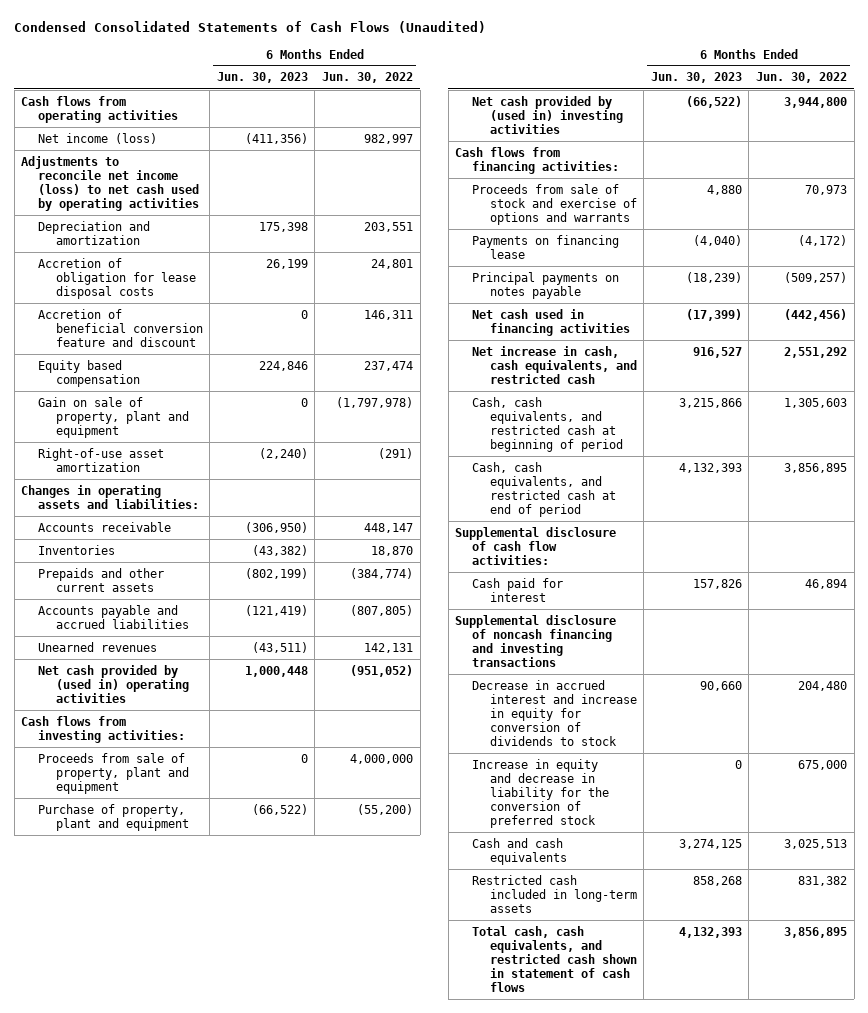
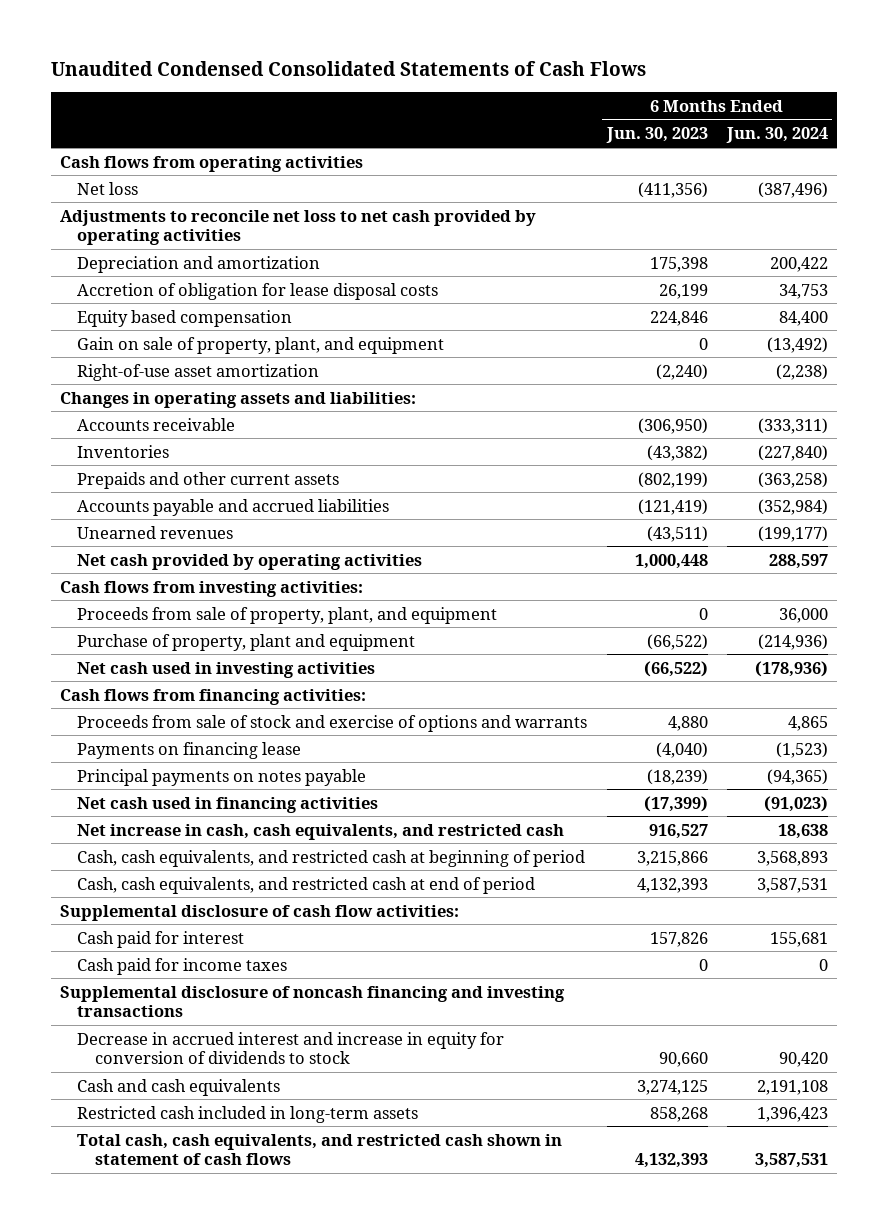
[14,20,487,33] Condensed Consolidated Statements of Cash Flows (Unaudited) -> [50,60,646,76] Unaudited Condensed Consolidated Statements of Cash Flows
[321,72,413,84] Jun. 30, 2022 -> none
none -> [725,127,828,144] Jun. 30, 2024
[38,132,158,144] Net income (loss) -> [77,181,139,195] Net loss
[21,155,200,211] Adjustments to reconcile net income (loss) to net cash used by operating activities -> [60,209,537,245] Adjustments to reconcile net loss to net cash provided by operating activities
[38,308,203,347] Accretion of beneficial conversion feature and discount -> none
[38,396,189,438] Gain on sale of property, plant and equipment -> [77,336,445,354] Gain on sale of property, plant, and equipment
[38,664,189,703] Net cash provided by (used in) operating activities -> [77,553,423,570] Net cash provided by operating activities
[38,752,189,794] Proceeds from sale of property, plant and equipment -> [77,606,498,624] Proceeds from sale of property, plant, and equipment
[472,95,623,134] Net cash provided by (used in) investing activities -> [77,661,376,678] Net cash used in investing activities
none -> [77,957,288,975] Cash paid for income taxes
[472,758,609,828] Increase in equity and decrease in liability for the conversion of preferred stock -> none

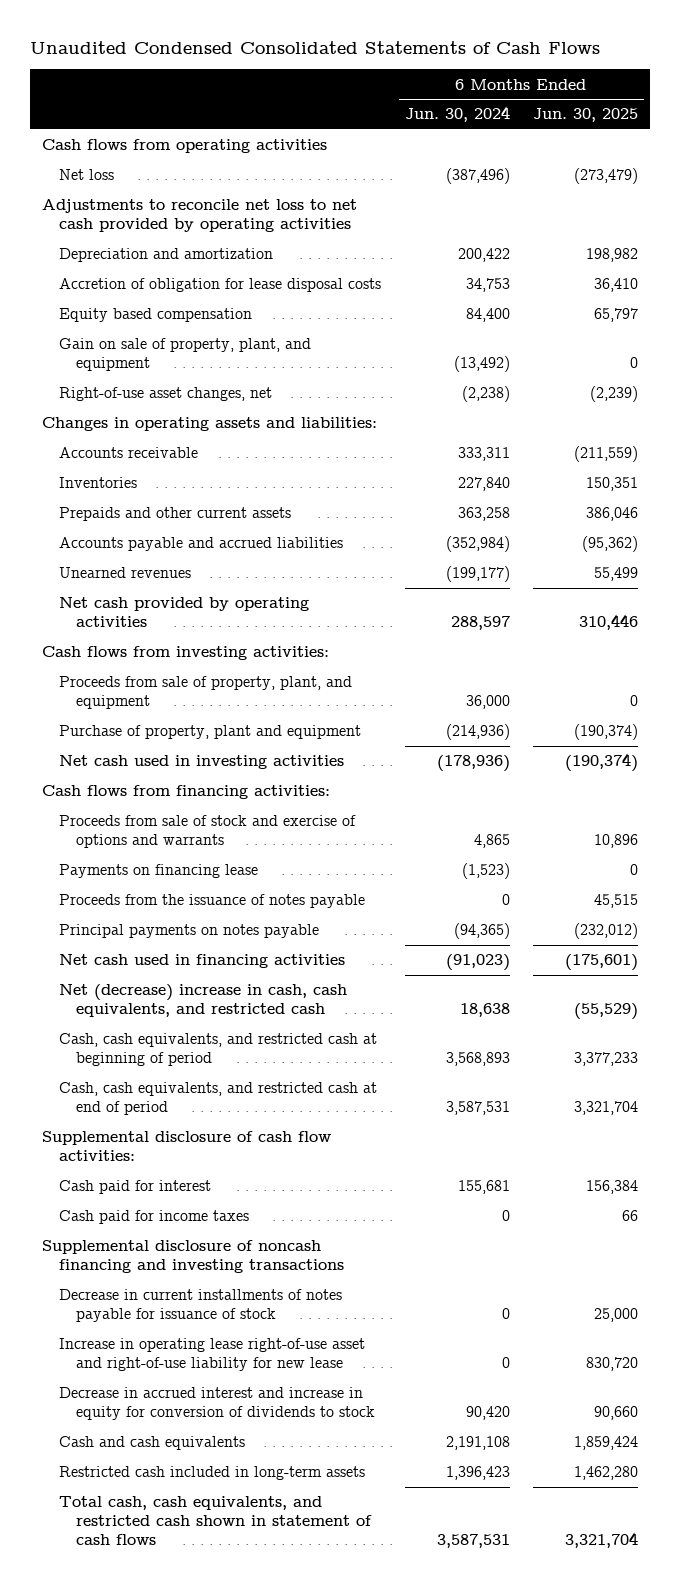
[605,127,708,144] Jun. 30, 2023 -> none
none -> [533,108,639,123] Jun. 30, 2025
[77,363,320,381] Right-of-use asset amortization -> [58,387,272,402] Right-of-use asset changes, net
[757,417,828,434] (333,311) -> [457,447,510,462] 333,311
[757,444,828,461] (227,840) -> [457,477,510,492] 227,840
[757,471,828,488] (363,258) -> [457,507,510,522] 363,258
none -> [58,894,365,909] Proceeds from the issuance of notes payable
[77,823,565,840] Net increase in cash, cash equivalents, and restricted cash -> [58,984,347,1018] Net (decrease) increase in cash, cash equivalents, and restricted cash
none -> [58,1289,342,1323] Decrease in current installments of notes payable for issuance of stock
none -> [58,1338,365,1372] Increase in operating lease right-of-use asset and right-of-use liability for new lease

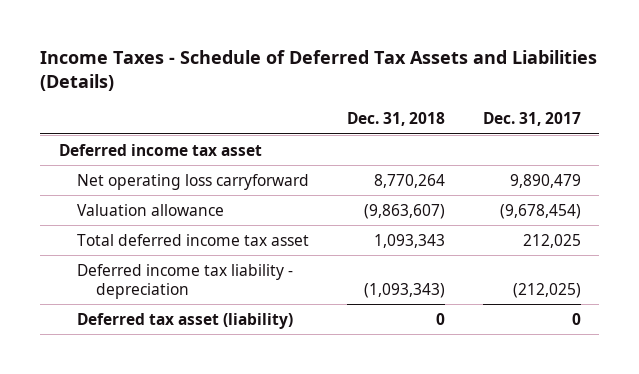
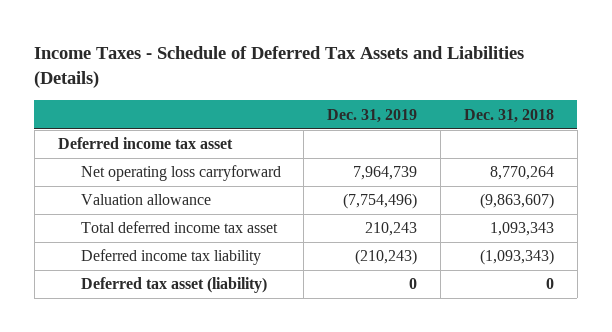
[482,112,581,127] Dec. 31, 2017 -> none
none -> [327,108,418,123] Dec. 31, 2019
[77,263,294,299] Deferred income tax liability - depreciation -> [80,249,261,266] Deferred income tax liability

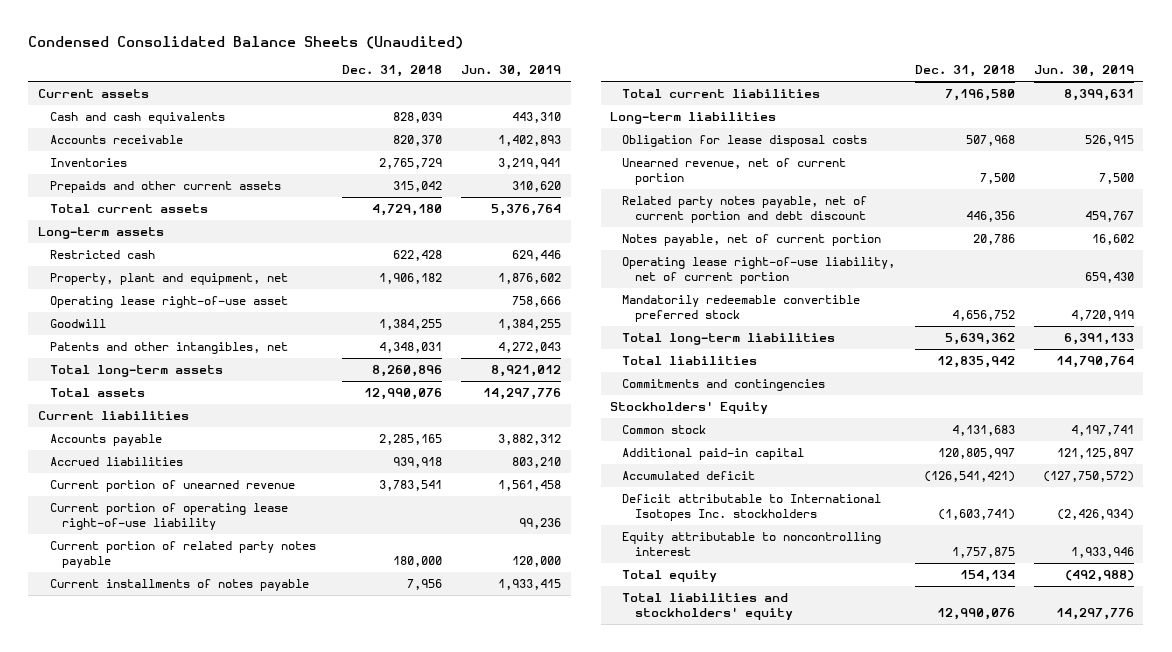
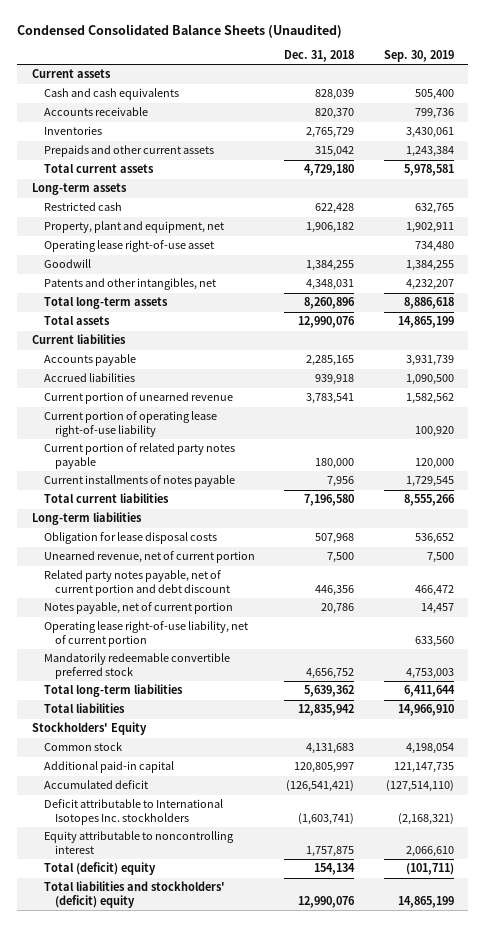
[461,65,562,78] Jun. 30, 2019 -> none
none -> [383,49,454,62] Sep. 30, 2019
[622,378,826,391] Commitments and contingencies -> none
[622,569,718,582] Total equity -> [43,862,156,876] Total (deficit) equity
[622,592,793,621] Total liabilities and stockholders' equity -> [43,881,225,908] Total liabilities and stockholders' (deficit) equity

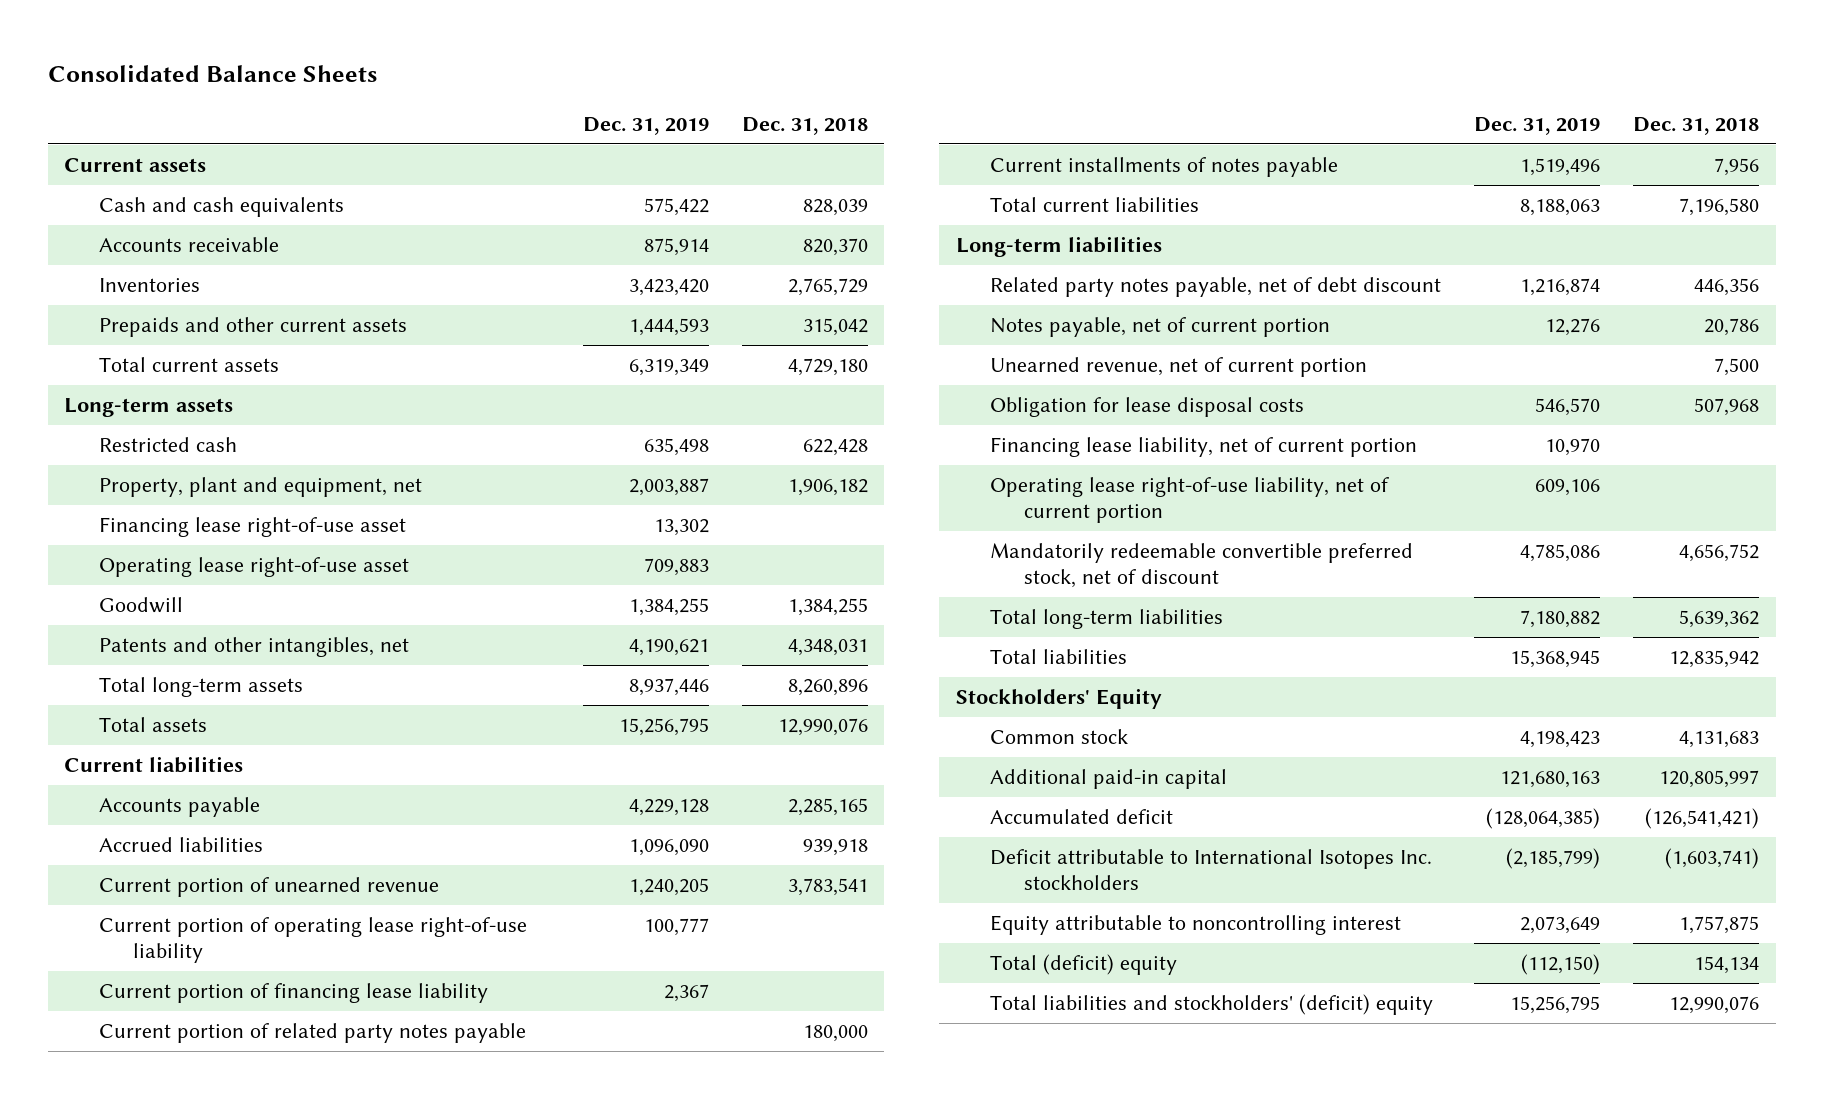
[17,23,343,38] Condensed Consolidated Balance Sheets (Unaudited) -> [47,64,377,82] Consolidated Balance Sheets
[383,49,454,62] Sep. 30, 2019 -> none
none -> [582,116,709,135] Dec. 31, 2019
none -> [98,517,406,538] Financing lease right-of-use asset
none -> [98,983,488,1004] Current portion of financing lease liability
[43,570,231,596] Related party notes payable, net of current portion and debt discount -> [989,277,1441,298] Related party notes payable, net of debt discount
[43,551,255,564] Unearned revenue, net of current portion -> [989,357,1367,378] Unearned revenue, net of current portion
[43,532,217,545] Obligation for lease disposal costs -> [989,397,1304,418] Obligation for lease disposal costs
none -> [989,437,1417,458] Financing lease liability, net of current portion
[43,653,230,679] Mandatorily redeemable convertible preferred stock -> [989,543,1413,588] Mandatorily redeemable convertible preferred stock, net of discount

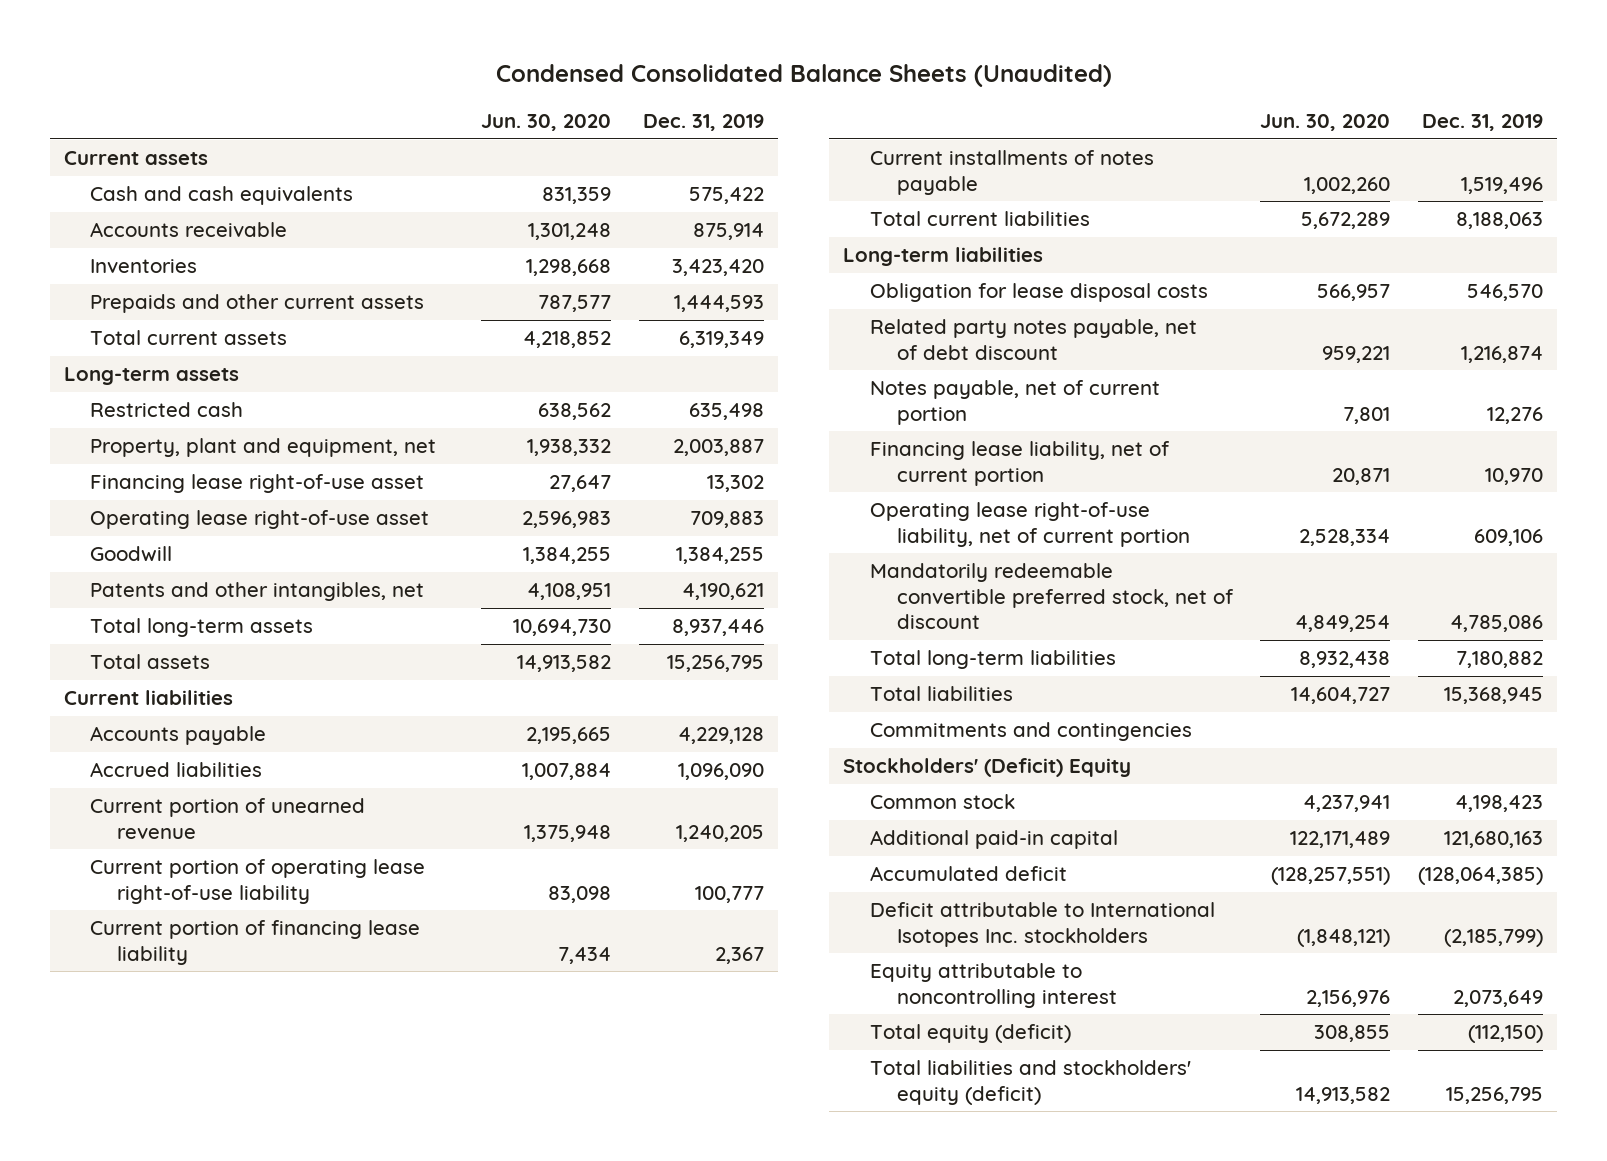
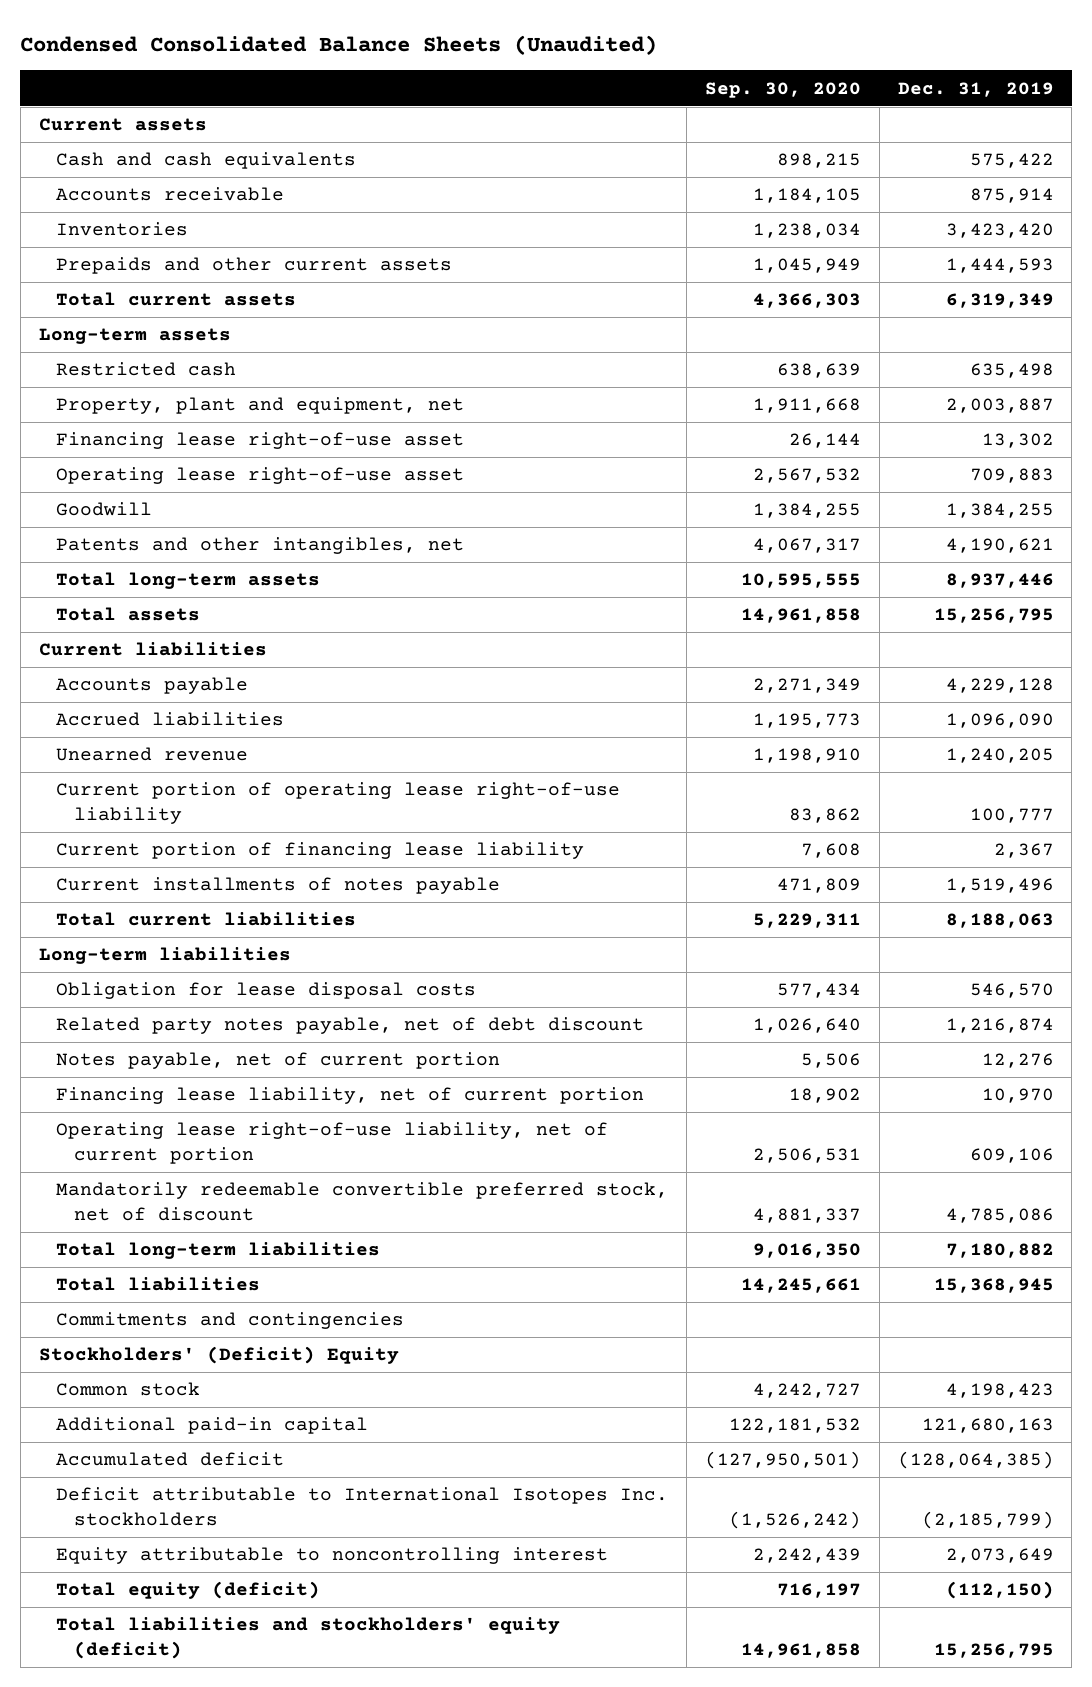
[480,114,611,132] Jun. 30, 2020 -> none
none -> [704,81,861,98] Sep. 30, 2020
[90,798,366,839] Current portion of unearned revenue -> [56,747,249,762] Unearned revenue

